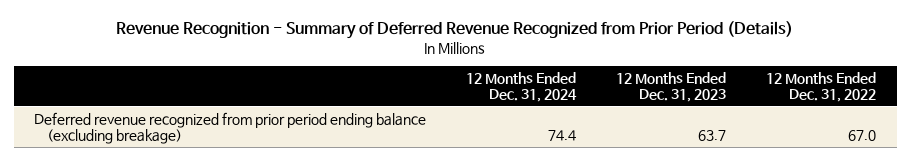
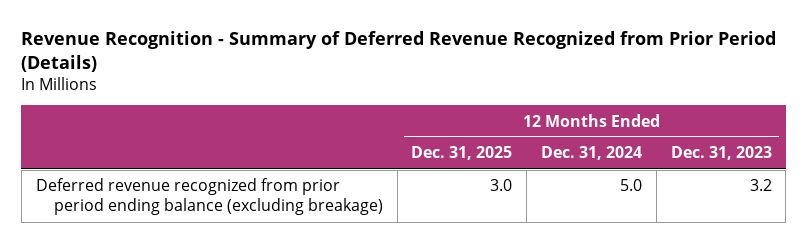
[766,71,877,102] 12 Months Ended Dec. 31, 2022 -> none
none -> [411,146,513,161] Dec. 31, 2025
[547,129,576,141] 74.4 -> [620,179,643,192] 5.0
[698,129,727,141] 63.7 -> [749,179,772,192] 3.2

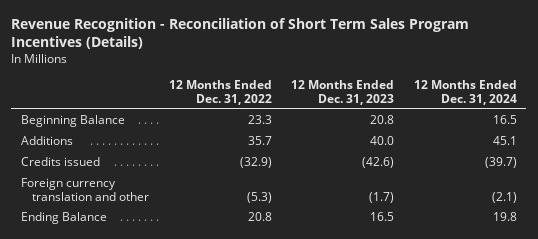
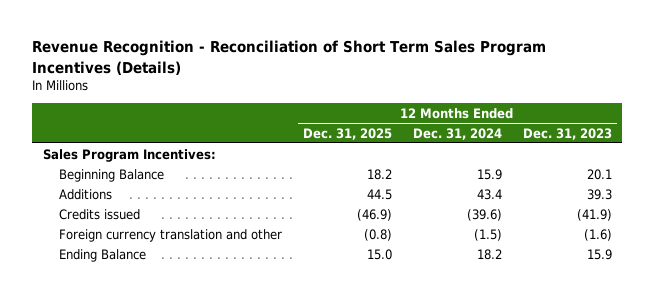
[168,79,272,105] 12 Months Ended Dec. 31, 2022 -> none
none -> [303,127,393,140] Dec. 31, 2025
none -> [42,148,216,162] Sales Program Incentives:
[370,115,395,125] 20.8 -> [586,168,612,180] 20.1
[492,115,517,125] 16.5 -> [476,168,502,180] 15.9
[370,136,395,146] 40.0 -> [586,188,612,200] 39.3
[492,136,517,146] 45.1 -> [476,188,502,200] 43.4
[362,157,395,169] (42.6) -> [576,208,612,221] (41.9)
[484,157,517,169] (39.7) -> [466,208,502,221] (39.6)
[369,192,395,204] (1.7) -> [583,228,612,241] (1.6)
[491,192,517,204] (2.1) -> [473,228,502,241] (1.5)
[370,212,395,222] 16.5 -> [586,248,612,260] 15.9
[492,212,517,222] 19.8 -> [476,248,502,260] 18.2

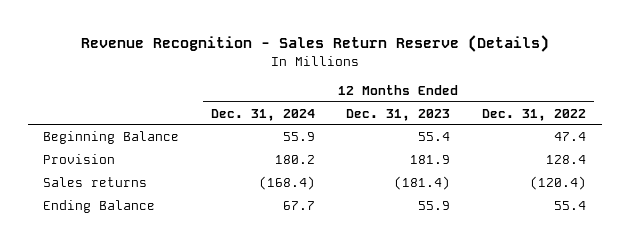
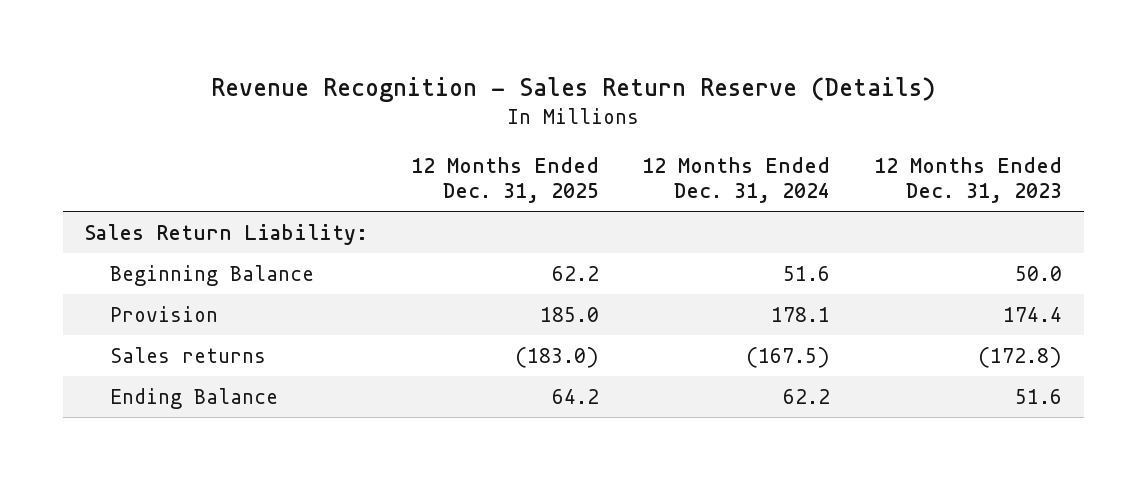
[481,108,586,121] Dec. 31, 2022 -> none
none -> [411,157,600,204] 12 Months Ended Dec. 31, 2025
none -> [84,223,368,245] Sales Return Liability:
[282,131,315,141] 55.9 -> [783,265,831,281] 51.6
[418,131,451,141] 55.4 -> [1014,265,1062,281] 50.0
[274,154,315,164] 180.2 -> [771,306,831,322] 178.1
[410,154,451,164] 181.9 -> [1002,306,1062,322] 174.4
[258,175,315,190] (168.4) -> [746,346,831,368] (167.5)
[394,175,451,190] (181.4) -> [977,346,1062,368] (172.8)
[282,200,315,210] 67.7 -> [783,388,831,404] 62.2
[418,200,451,210] 55.9 -> [1014,388,1062,404] 51.6

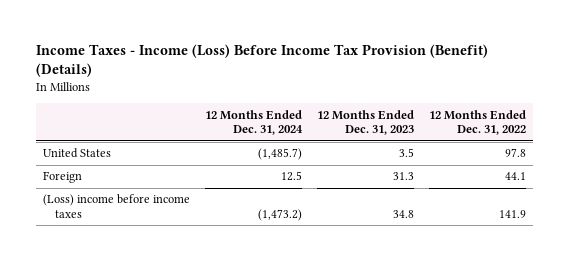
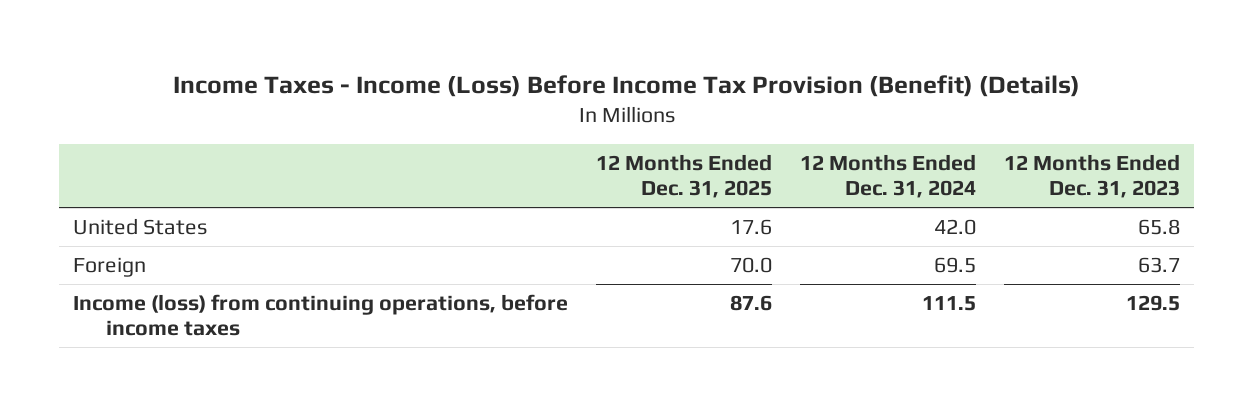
[428,109,526,136] 12 Months Ended Dec. 31, 2022 -> none
none -> [596,153,773,199] 12 Months Ended Dec. 31, 2025
[257,148,302,161] (1,485.7) -> [934,218,977,235] 42.0
[398,148,414,158] 3.5 -> [1138,218,1181,235] 65.8
[280,171,302,182] 12.5 -> [934,256,977,273] 69.5
[392,172,414,181] 31.3 -> [1138,256,1181,273] 63.7
[43,194,191,219] (Loss) income before income taxes -> [73,293,569,337] Income (loss) from continuing operations, before income taxes
[257,209,302,222] (1,473.2) -> [922,295,977,311] 111.5
[392,210,414,219] 34.8 -> [1126,294,1181,311] 129.5

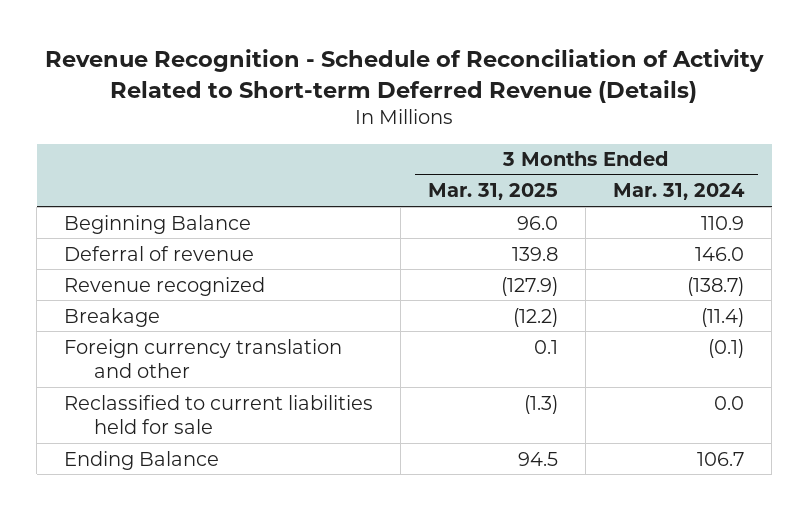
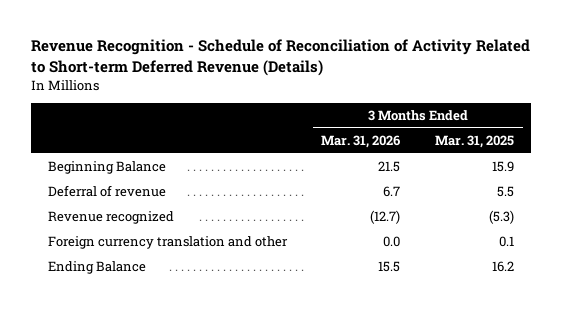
[613,183,746,201] Mar. 31, 2024 -> none
none -> [321,135,401,149] Mar. 31, 2026
[64,307,161,327] Breakage -> none
[517,215,559,230] 96.0 -> [491,161,514,173] 15.9
[512,246,559,261] 139.8 -> [496,186,514,198] 5.5
[501,276,559,296] (127.9) -> [488,210,514,225] (5.3)
[64,394,374,435] Reclassified to current liabilities held for sale -> none
[518,451,559,466] 94.5 -> [491,261,514,273] 16.2

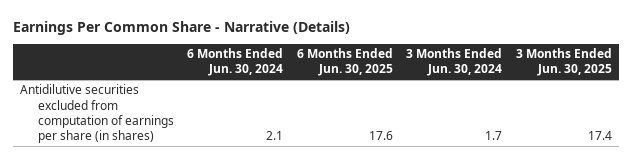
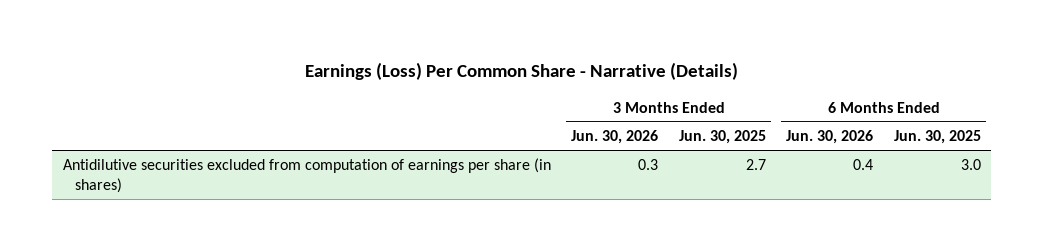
[12,20,350,35] Earnings Per Common Share - Narrative (Details) -> [304,62,738,81] Earnings (Loss) Per Common Share - Narrative (Details)
[187,48,284,77] 6 Months Ended Jun. 30, 2024 -> none
[406,48,503,77] 3 Months Ended Jun. 30, 2024 -> none
none -> [571,130,659,145] Jun. 30, 2026
none -> [786,130,874,145] Jun. 30, 2026
[368,131,393,141] 17.6 -> [960,159,981,171] 3.0
[587,131,612,141] 17.4 -> [745,159,766,171] 2.7

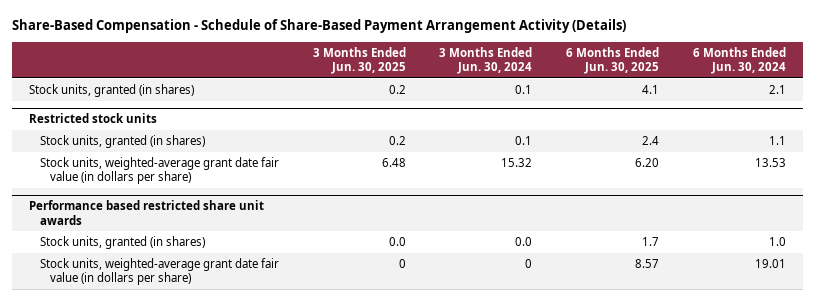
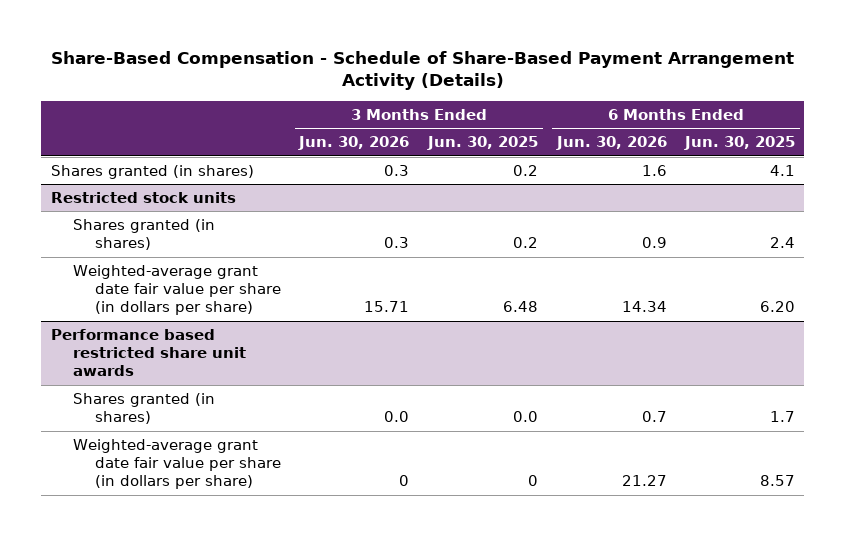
[439,46,533,75] 3 Months Ended Jun. 30, 2024 -> none
[692,46,786,75] 6 Months Ended Jun. 30, 2024 -> none
none -> [298,136,410,151] Jun. 30, 2026
none -> [555,136,667,151] Jun. 30, 2026
[29,84,195,98] Stock units, granted (in shares) -> [50,165,254,180] Shares granted (in shares)
[39,135,205,149] Stock units, granted (in shares) -> [72,219,215,251] Shares granted (in shares)
[39,157,279,185] Stock units, weighted-average grant date fair value (in dollars per share) -> [72,265,281,316] Weighted-average grant date fair value per share (in dollars per share)
[39,236,205,250] Stock units, granted (in shares) -> [72,393,215,425] Shares granted (in shares)
[39,258,279,286] Stock units, weighted-average grant date fair value (in dollars per share) -> [72,439,281,490] Weighted-average grant date fair value per share (in dollars per share)

